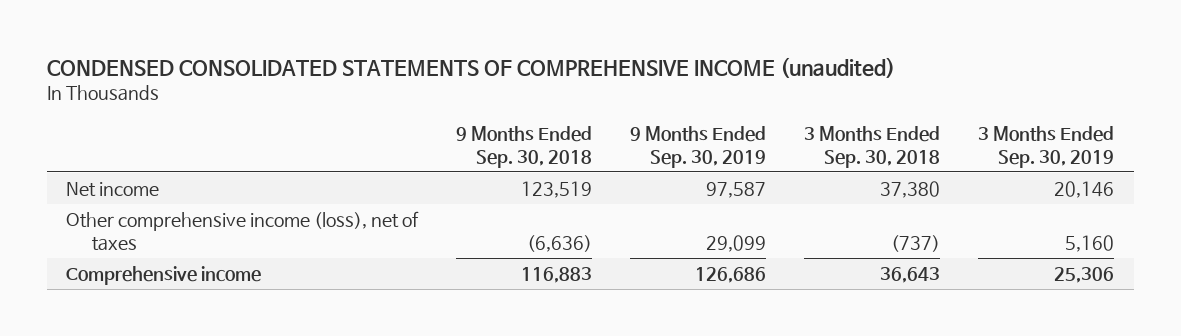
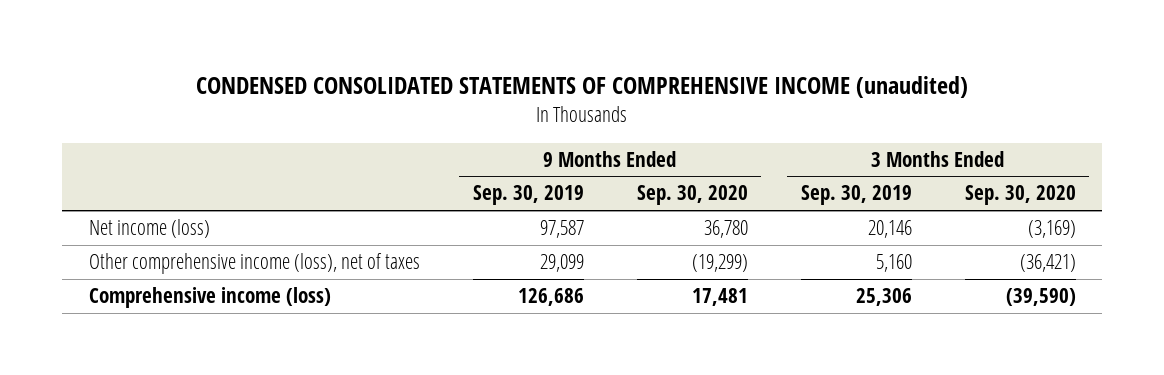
[456,125,593,168] 9 Months Ended Sep. 30, 2018 -> none
[804,125,941,168] 3 Months Ended Sep. 30, 2018 -> none
none -> [636,185,748,206] Sep. 30, 2020
none -> [964,185,1076,206] Sep. 30, 2020
[66,182,160,198] Net income -> [88,219,210,239] Net income (loss)
[66,266,262,286] Comprehensive income -> [88,287,331,309] Comprehensive income (loss)

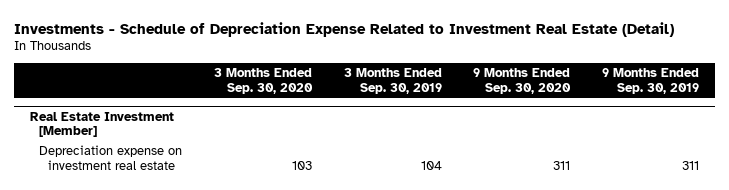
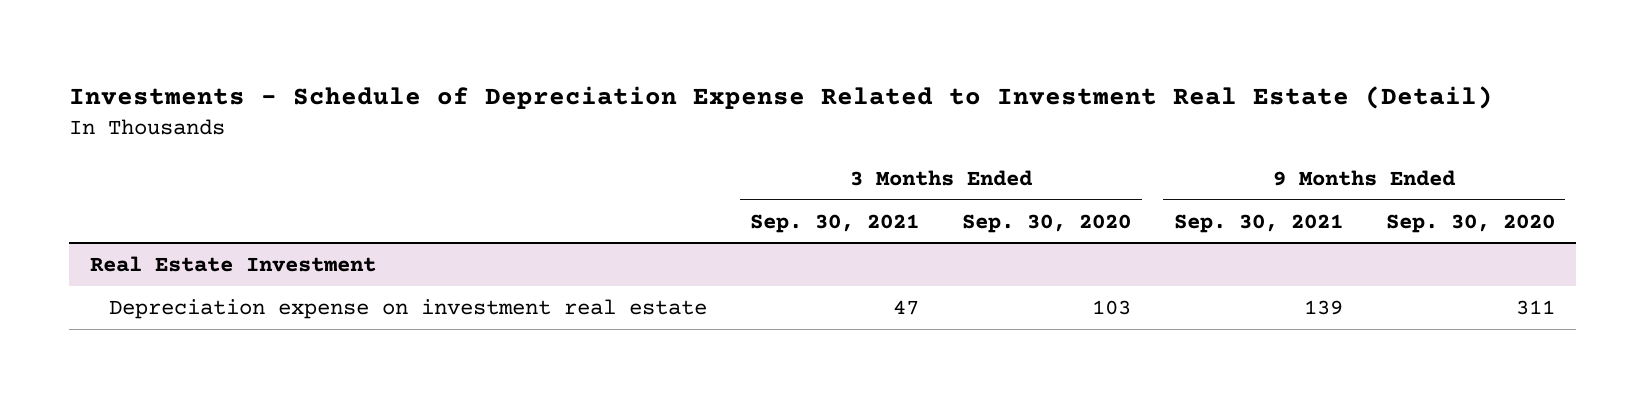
[343,68,442,94] 3 Months Ended Sep. 30, 2019 -> none
[602,68,700,94] 9 Months Ended Sep. 30, 2019 -> none
none -> [750,213,920,233] Sep. 30, 2021
none -> [1173,213,1343,233] Sep. 30, 2021
[29,111,174,138] Real Estate Investment [Member] -> [89,255,376,272] Real Estate Investment

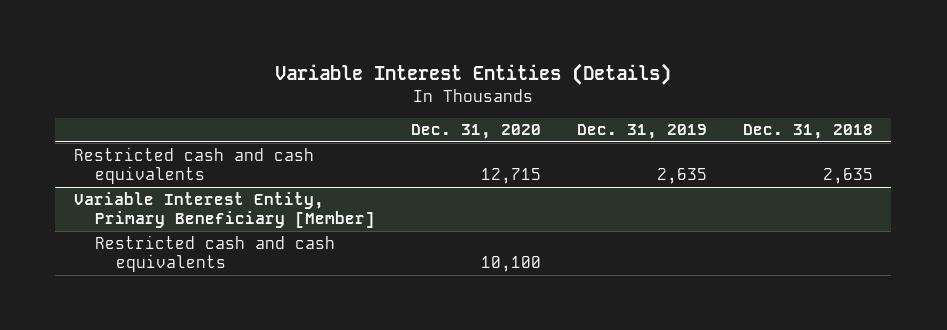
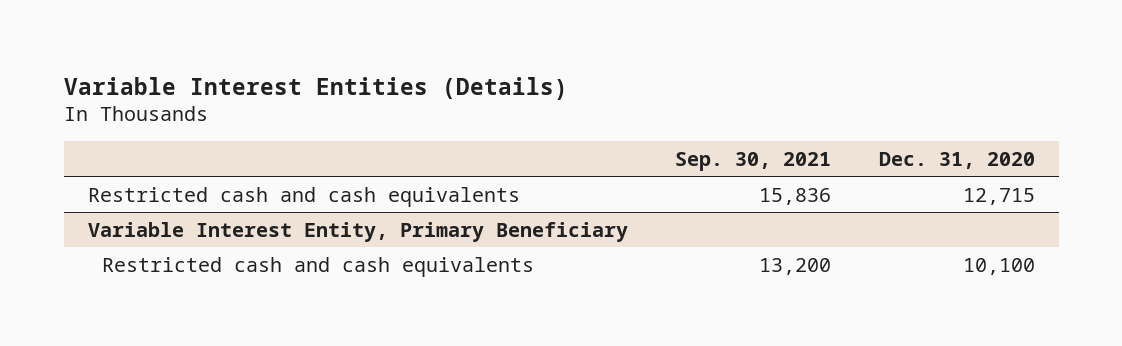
[576,124,707,140] Dec. 31, 2019 -> none
[743,124,874,140] Dec. 31, 2018 -> none
none -> [675,151,832,171] Sep. 30, 2021
[73,191,375,229] Variable Interest Entity, Primary Beneficiary [Member] -> [87,221,628,242] Variable Interest Entity, Primary Beneficiary

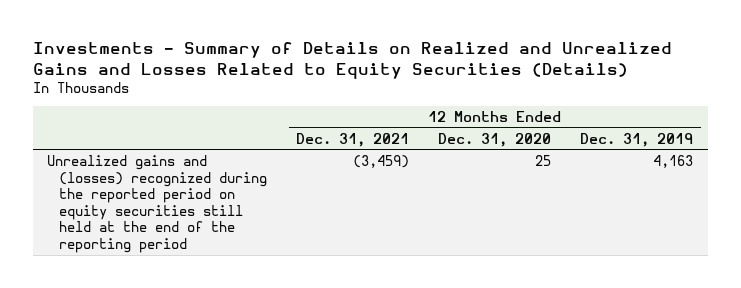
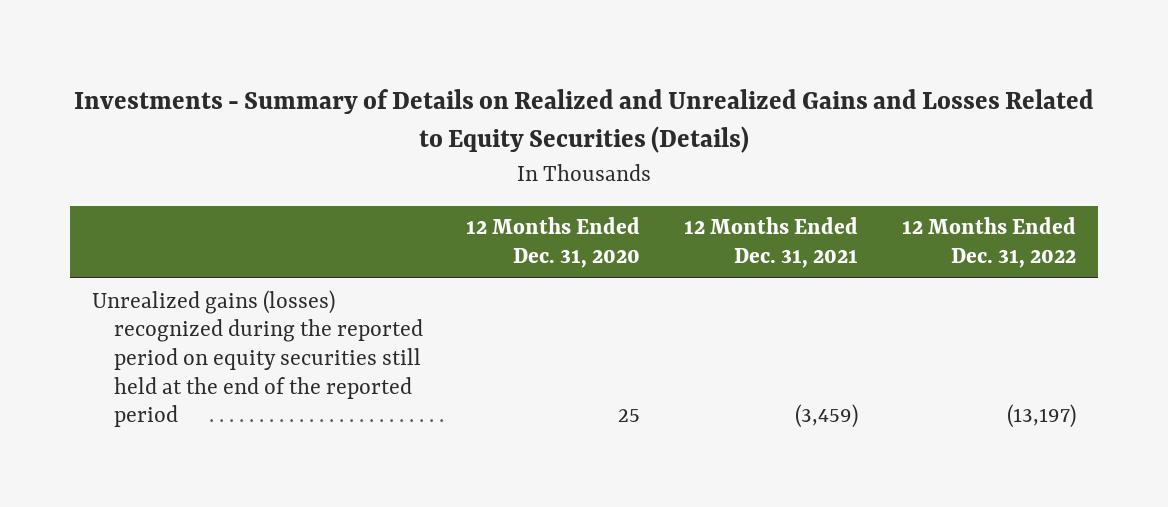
[580,132,694,147] Dec. 31, 2019 -> none
none -> [901,217,1076,269] 12 Months Ended Dec. 31, 2022
[47,154,268,254] Unrealized gains and (losses) recognized during the reported period on equity securities still held at the end of the reporting period -> [92,289,423,428] Unrealized gains (losses) recognized during the reported period on equity securities still held at the end of the reported period

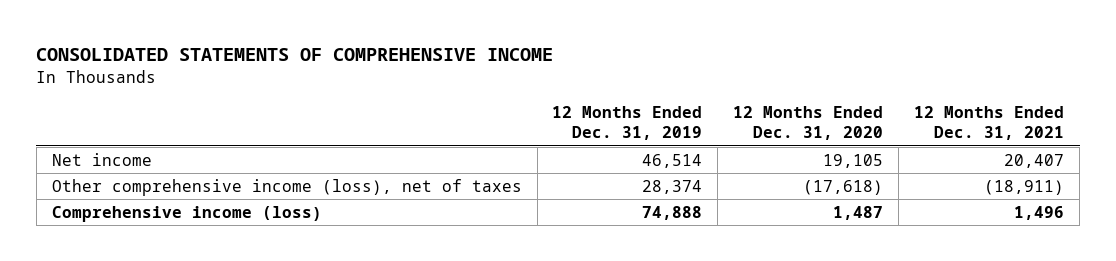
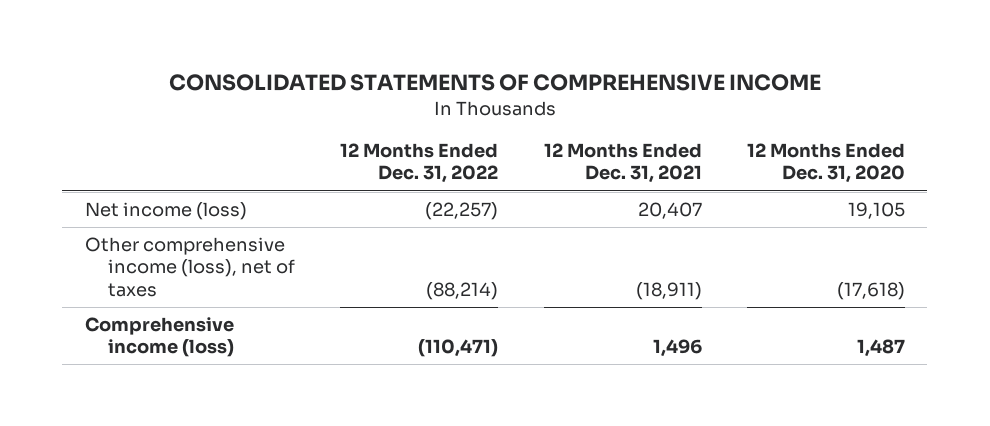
[552,105,703,141] 12 Months Ended Dec. 31, 2019 -> none
none -> [340,143,499,184] 12 Months Ended Dec. 31, 2022
[51,152,152,166] Net income -> [84,202,247,221] Net income (loss)

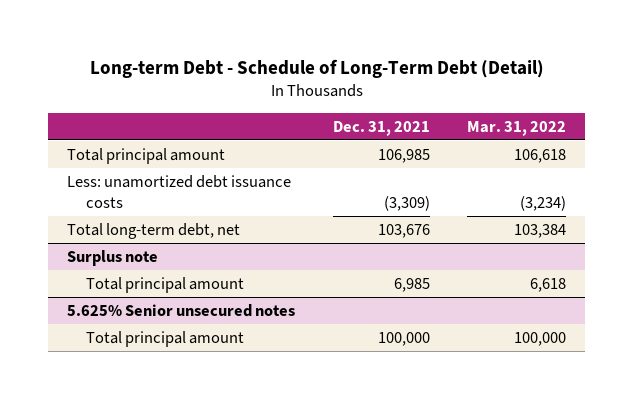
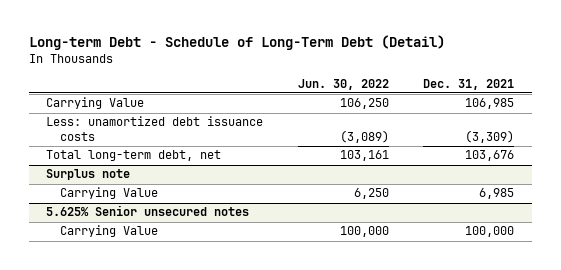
[467,120,567,136] Mar. 31, 2022 -> none
none -> [297,78,389,90] Jun. 30, 2022
[67,147,226,164] Total principal amount -> [46,97,145,110] Carrying Value
[85,276,244,293] Total principal amount -> [60,187,159,200] Carrying Value
[85,330,244,347] Total principal amount -> [60,225,159,238] Carrying Value

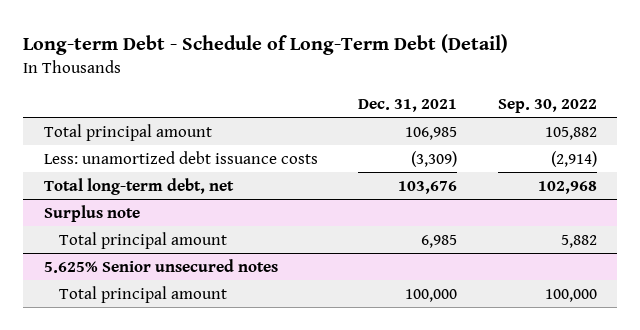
[297,78,389,90] Jun. 30, 2022 -> none
none -> [497,99,597,114] Sep. 30, 2022
[46,97,145,110] Carrying Value -> [43,123,212,141] Total principal amount
[60,187,159,200] Carrying Value -> [58,231,227,249] Total principal amount
[60,225,159,238] Carrying Value -> [58,285,227,303] Total principal amount

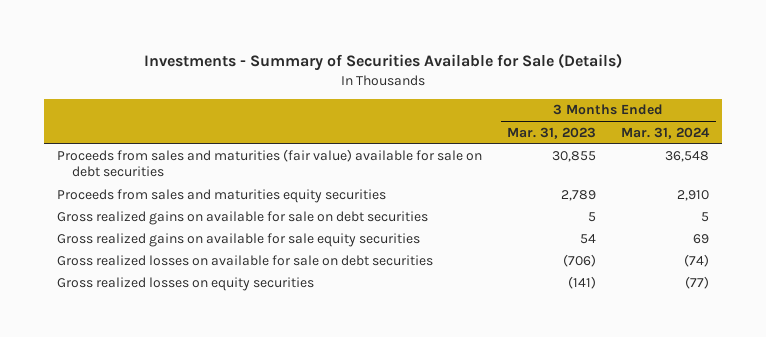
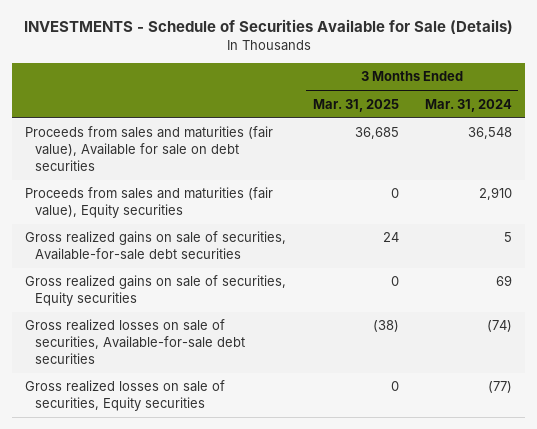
[144,52,623,71] Investments - Summary of Securities Available for Sale (Details) -> [23,19,513,35] INVESTMENTS - Schedule of Securities Available for Sale (Details)
[507,126,597,139] Mar. 31, 2023 -> none
none -> [312,98,399,112] Mar. 31, 2025
[56,148,482,178] Proceeds from sales and maturities (fair value) available for sale on debt securities -> [25,126,274,172] Proceeds from sales and maturities (fair value), Available for sale on debt securities
[56,188,386,203] Proceeds from sales and maturities equity securities -> [25,187,274,219] Proceeds from sales and maturities (fair value), Equity securities
[56,210,428,225] Gross realized gains on available for sale on debt securities -> [25,231,287,261] Gross realized gains on sale of securities, Available-for-sale debt securities
[56,232,420,247] Gross realized gains on available for sale equity securities -> [25,275,287,307] Gross realized gains on sale of securities, Equity securities
[56,254,433,266] Gross realized losses on available for sale on debt securities -> [25,319,245,365] Gross realized losses on sale of securities, Available-for-sale debt securities
[56,276,314,291] Gross realized losses on equity securities -> [25,380,226,412] Gross realized losses on sale of securities, Equity securities

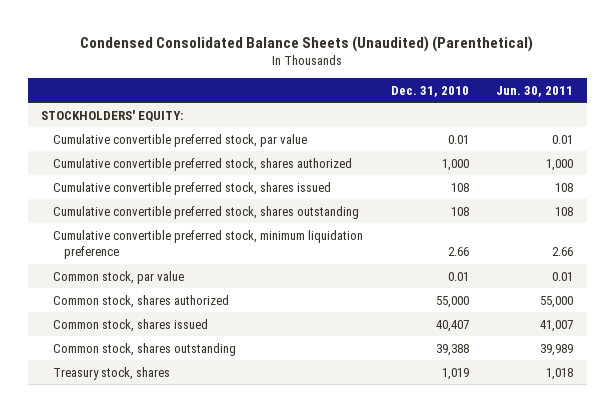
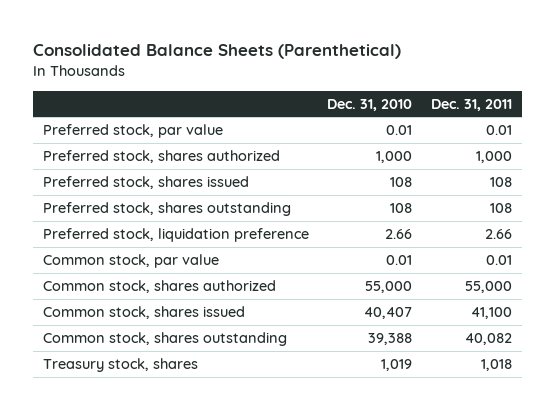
[80,35,534,52] Condensed Consolidated Balance Sheets (Unaudited) (Parenthetical) -> [33,44,402,60] Consolidated Balance Sheets (Parenthetical)
[496,85,574,97] Jun. 30, 2011 -> none
none -> [431,98,513,111] Dec. 31, 2011
[41,109,184,122] STOCKHOLDERS' EQUITY: -> none
[52,133,307,147] Cumulative convertible preferred stock, par value -> [42,124,223,139] Preferred stock, par value
[52,157,352,171] Cumulative convertible preferred stock, shares authorized -> [42,150,280,164] Preferred stock, shares authorized
[52,181,331,195] Cumulative convertible preferred stock, shares issued -> [42,176,249,190] Preferred stock, shares issued
[52,205,359,219] Cumulative convertible preferred stock, shares outstanding -> [42,202,291,217] Preferred stock, shares outstanding
[52,229,363,260] Cumulative convertible preferred stock, minimum liquidation preference -> [42,228,309,243] Preferred stock, liquidation preference

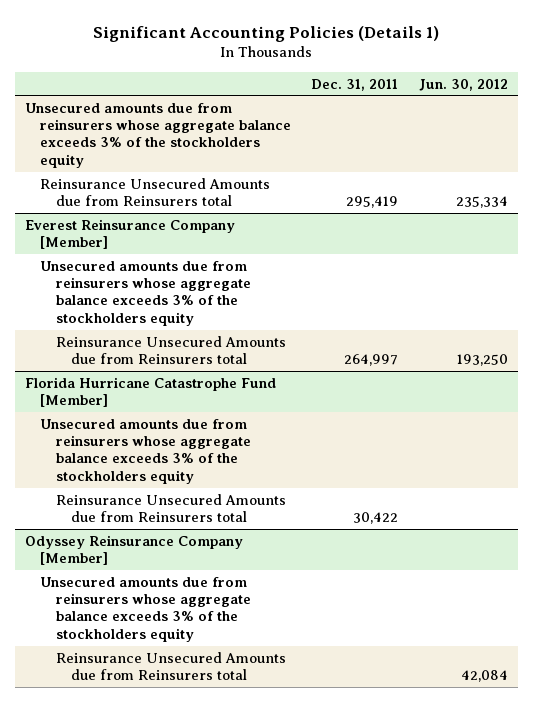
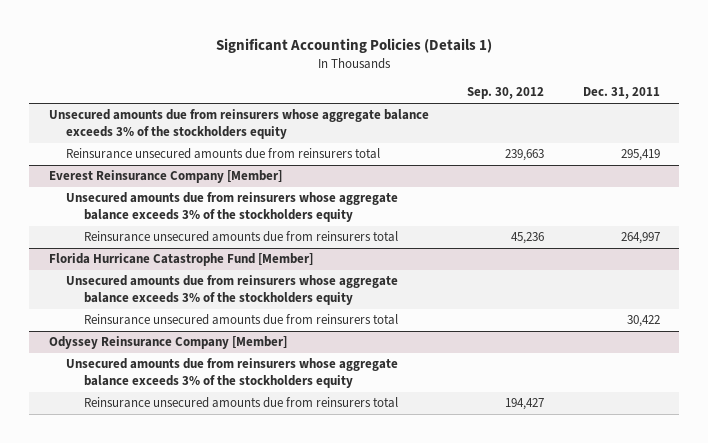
[418,78,508,91] Jun. 30, 2012 -> none
none -> [467,87,545,100] Sep. 30, 2012
[40,177,271,207] Reinsurance Unsecured Amounts due from Reinsurers total -> [66,148,381,160] Reinsurance unsecured amounts due from reinsurers total
[55,335,286,365] Reinsurance Unsecured Amounts due from Reinsurers total -> [84,231,399,243] Reinsurance unsecured amounts due from reinsurers total
[55,493,286,523] Reinsurance Unsecured Amounts due from Reinsurers total -> [84,314,399,326] Reinsurance unsecured amounts due from reinsurers total
[55,651,286,681] Reinsurance Unsecured Amounts due from Reinsurers total -> [84,397,399,409] Reinsurance unsecured amounts due from reinsurers total

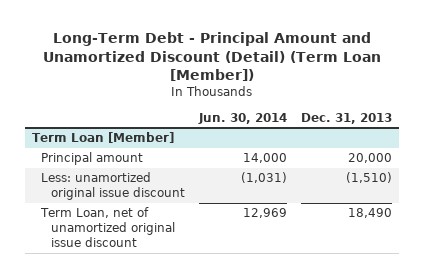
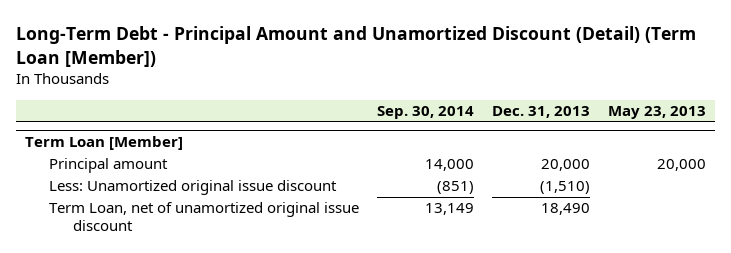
[197,112,287,124] Jun. 30, 2014 -> none
none -> [377,105,475,119] Sep. 30, 2014
none -> [607,105,706,119] May 23, 2013
[41,172,185,201] Less: unamortized original issue discount -> [49,180,338,196] Less: Unamortized original issue discount

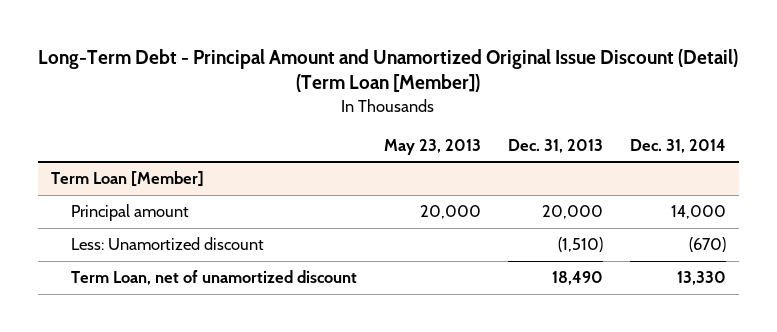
[16,26,697,67] Long-Term Debt - Principal Amount and Unamortized Discount (Detail) (Term Loan [Member]) -> [38,48,739,93] Long-Term Debt - Principal Amount and Unamortized Original Issue Discount (Detail) (Term Loan [Member])
[377,105,475,119] Sep. 30, 2014 -> none
none -> [629,138,726,153] Dec. 31, 2014
[49,180,338,196] Less: Unamortized original issue discount -> [70,237,264,251] Less: Unamortized discount
[49,202,360,232] Term Loan, net of unamortized original issue discount -> [70,270,357,286] Term Loan, net of unamortized discount

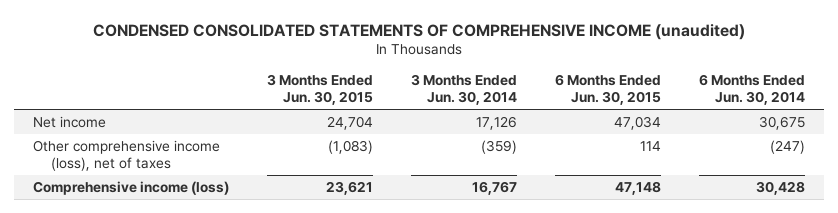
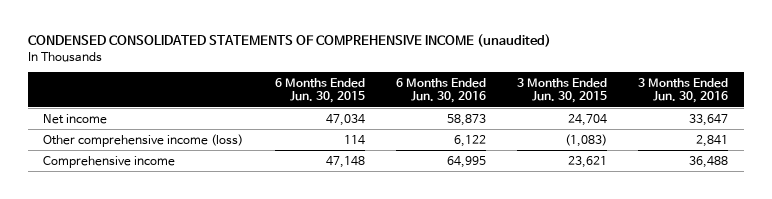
[410,74,517,106] 3 Months Ended Jun. 30, 2014 -> none
[698,74,805,106] 6 Months Ended Jun. 30, 2014 -> none
none -> [395,77,486,104] 6 Months Ended Jun. 30, 2016
none -> [638,77,729,104] 3 Months Ended Jun. 30, 2016
[32,139,220,171] Other comprehensive income (loss), net of taxes -> [43,133,244,147] Other comprehensive income (loss)
[32,180,229,195] Comprehensive income (loss) -> [43,155,176,168] Comprehensive income

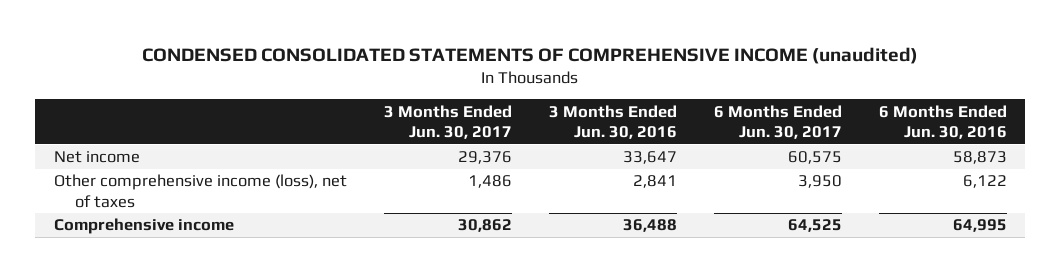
[274,77,365,104] 6 Months Ended Jun. 30, 2015 -> none
[517,77,608,104] 3 Months Ended Jun. 30, 2015 -> none
none -> [383,104,512,140] 3 Months Ended Jun. 30, 2017
none -> [713,104,842,140] 6 Months Ended Jun. 30, 2017
[43,133,244,147] Other comprehensive income (loss) -> [53,174,347,208] Other comprehensive income (loss), net of taxes

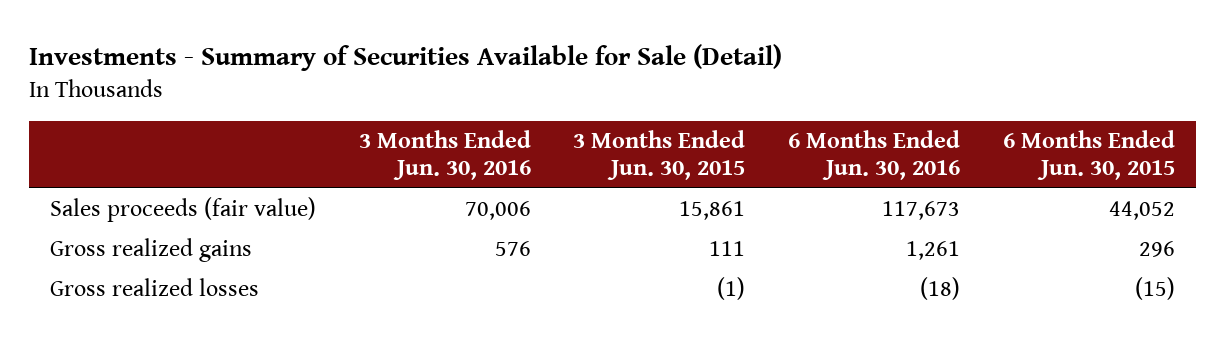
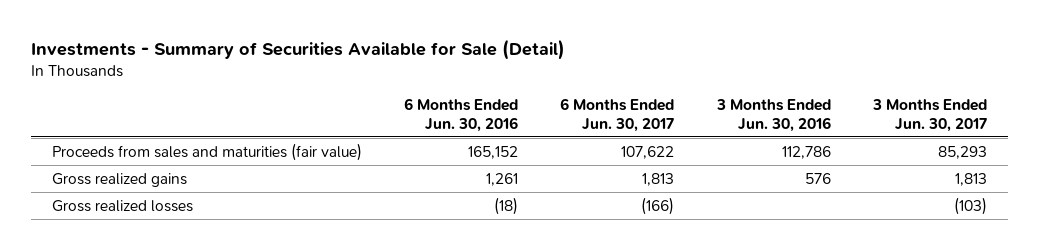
[573,129,746,181] 3 Months Ended Jun. 30, 2015 -> none
[1002,129,1175,181] 6 Months Ended Jun. 30, 2015 -> none
none -> [560,97,675,132] 6 Months Ended Jun. 30, 2017
none -> [872,98,988,132] 3 Months Ended Jun. 30, 2017
[50,197,317,223] Sales proceeds (fair value) -> [51,142,362,161] Proceeds from sales and maturities (fair value)
[464,201,531,221] 70,006 -> [781,145,831,159] 112,786
[881,201,960,221] 117,673 -> [468,145,519,159] 165,152

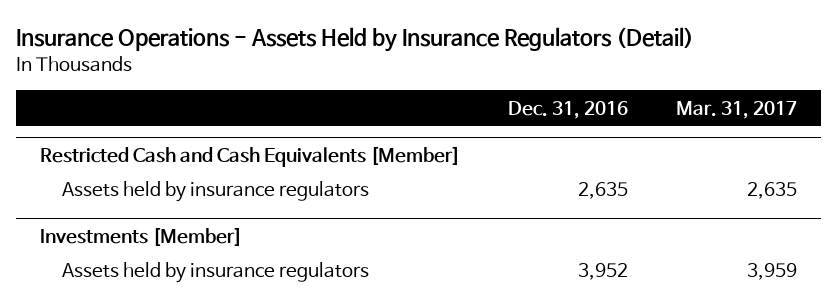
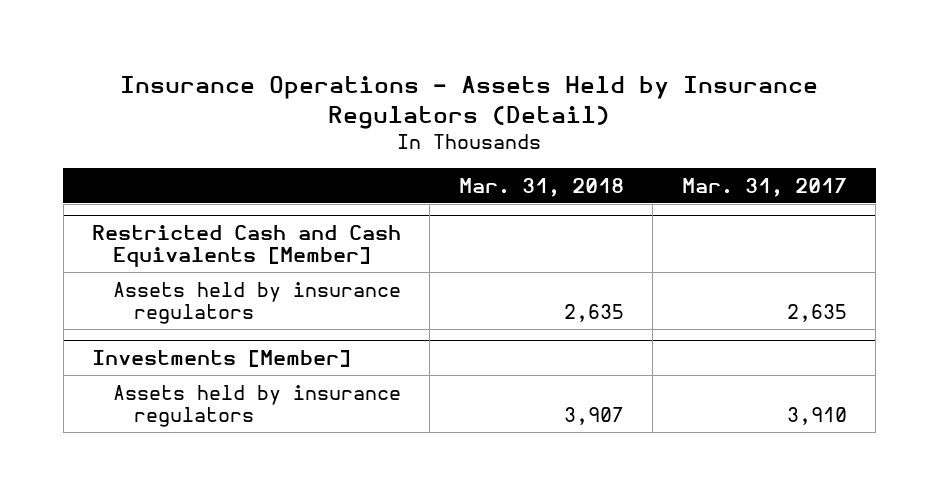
[507,100,628,119] Dec. 31, 2016 -> none
none -> [458,177,624,197] Mar. 31, 2018
[747,263,798,281] 3,959 -> [786,407,847,426] 3,910

